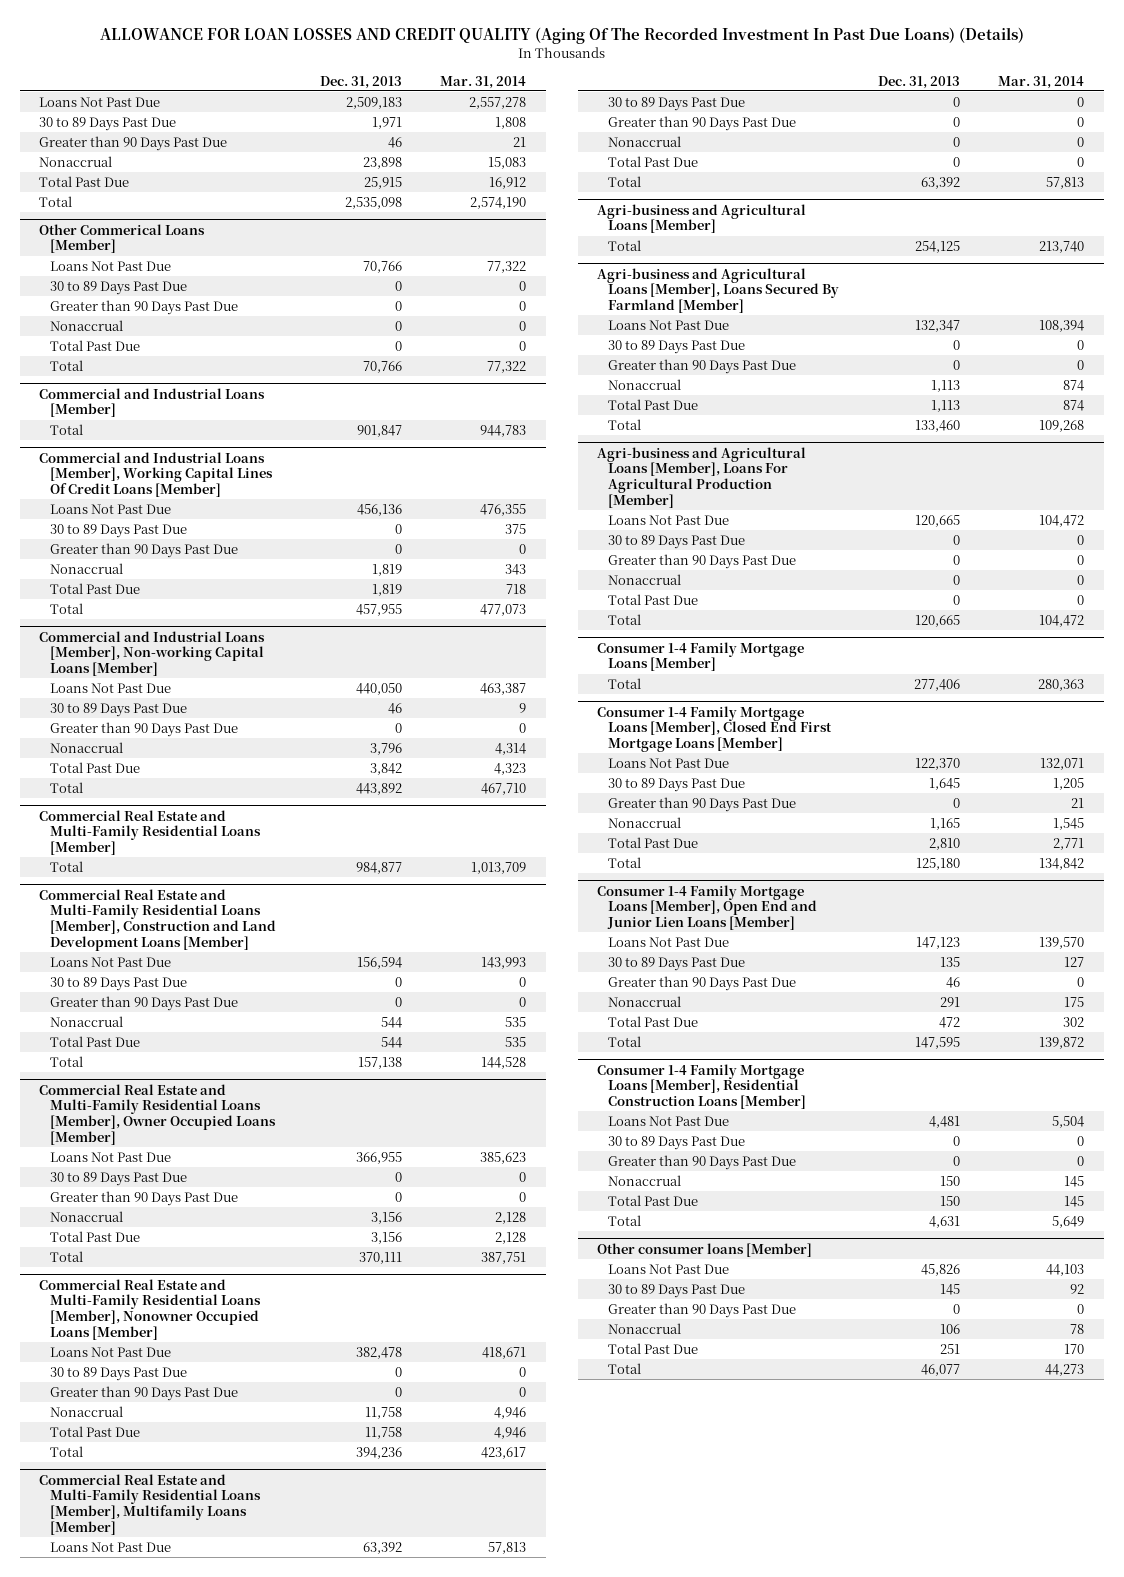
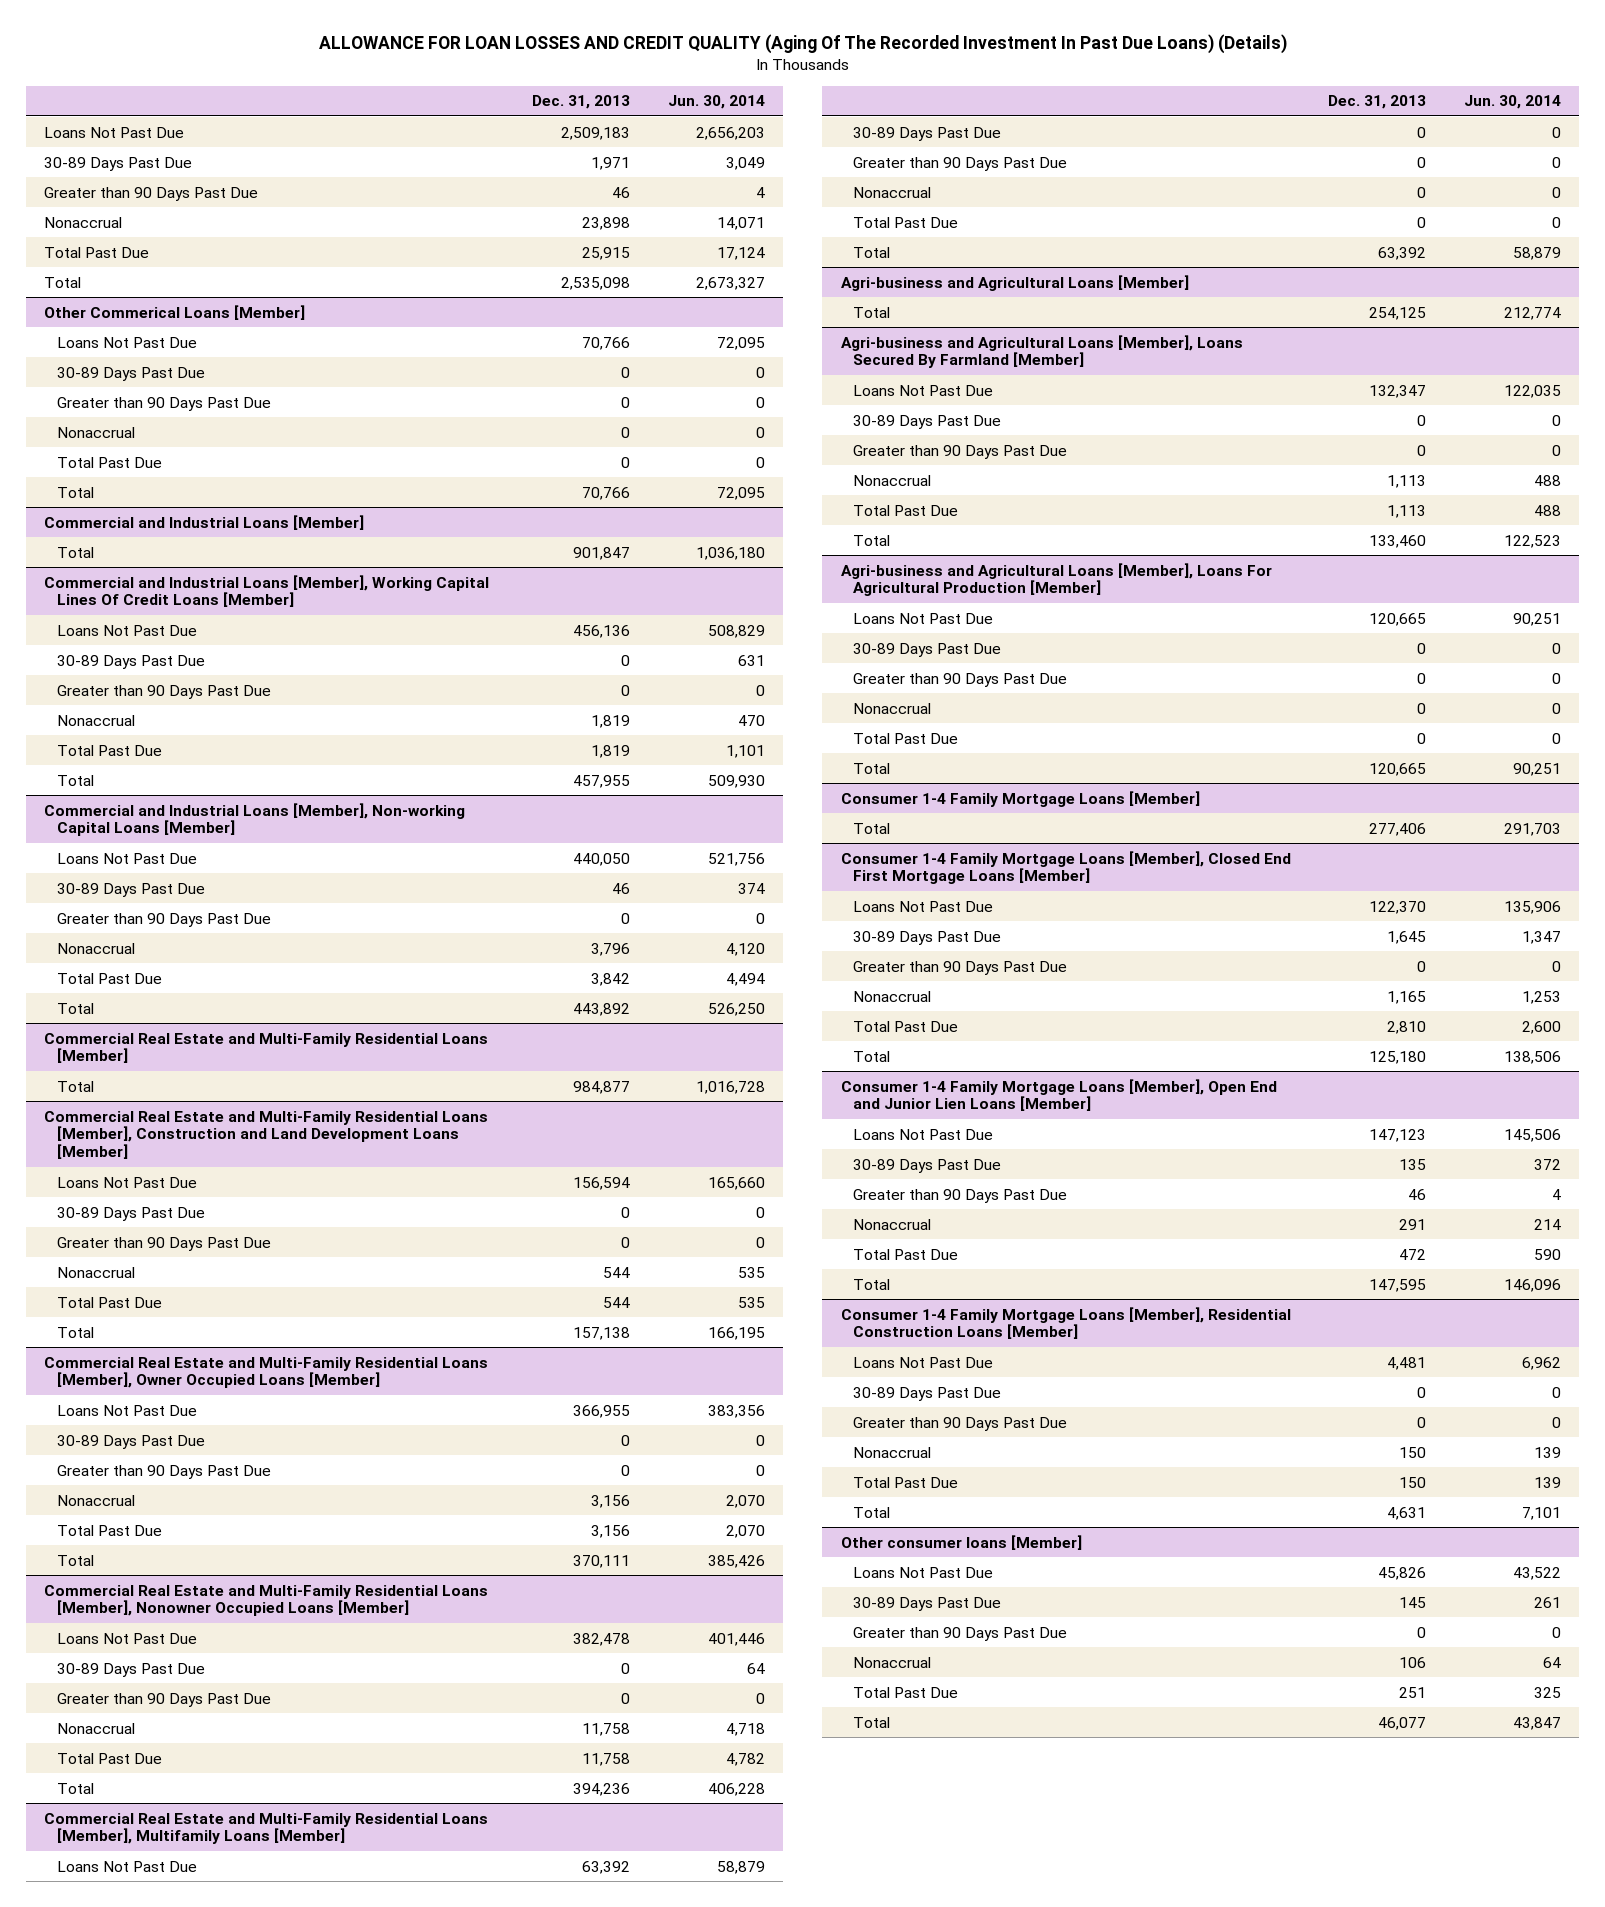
[440,75,527,89] Mar. 31, 2014 -> none
none -> [667,95,765,110] Jun. 30, 2014
[39,116,177,131] 30 to 89 Days Past Due -> [44,156,193,171] 30-89 Days Past Due
[50,280,188,295] 30 to 89 Days Past Due -> [57,366,206,381] 30-89 Days Past Due
[50,523,188,538] 30 to 89 Days Past Due -> [57,654,206,669] 30-89 Days Past Due
[50,702,188,717] 30 to 89 Days Past Due -> [57,882,206,897] 30-89 Days Past Due
[50,976,188,991] 30 to 89 Days Past Due -> [57,1206,206,1221] 30-89 Days Past Due
[50,1171,188,1186] 30 to 89 Days Past Due -> [57,1434,206,1449] 30-89 Days Past Due
[50,1366,188,1381] 30 to 89 Days Past Due -> [57,1662,206,1677] 30-89 Days Past Due
[608,96,746,111] 30 to 89 Days Past Due -> [853,126,1002,141] 30-89 Days Past Due
[608,339,746,354] 30 to 89 Days Past Due -> [853,414,1002,429] 30-89 Days Past Due
[608,534,746,549] 30 to 89 Days Past Due -> [853,642,1002,657] 30-89 Days Past Due
[608,777,746,792] 30 to 89 Days Past Due -> [853,930,1002,945] 30-89 Days Past Due
[608,956,746,971] 30 to 89 Days Past Due -> [853,1158,1002,1173] 30-89 Days Past Due
[608,1135,746,1150] 30 to 89 Days Past Due -> [853,1386,1002,1401] 30-89 Days Past Due
[608,1283,746,1298] 30 to 89 Days Past Due -> [853,1596,1002,1611] 30-89 Days Past Due

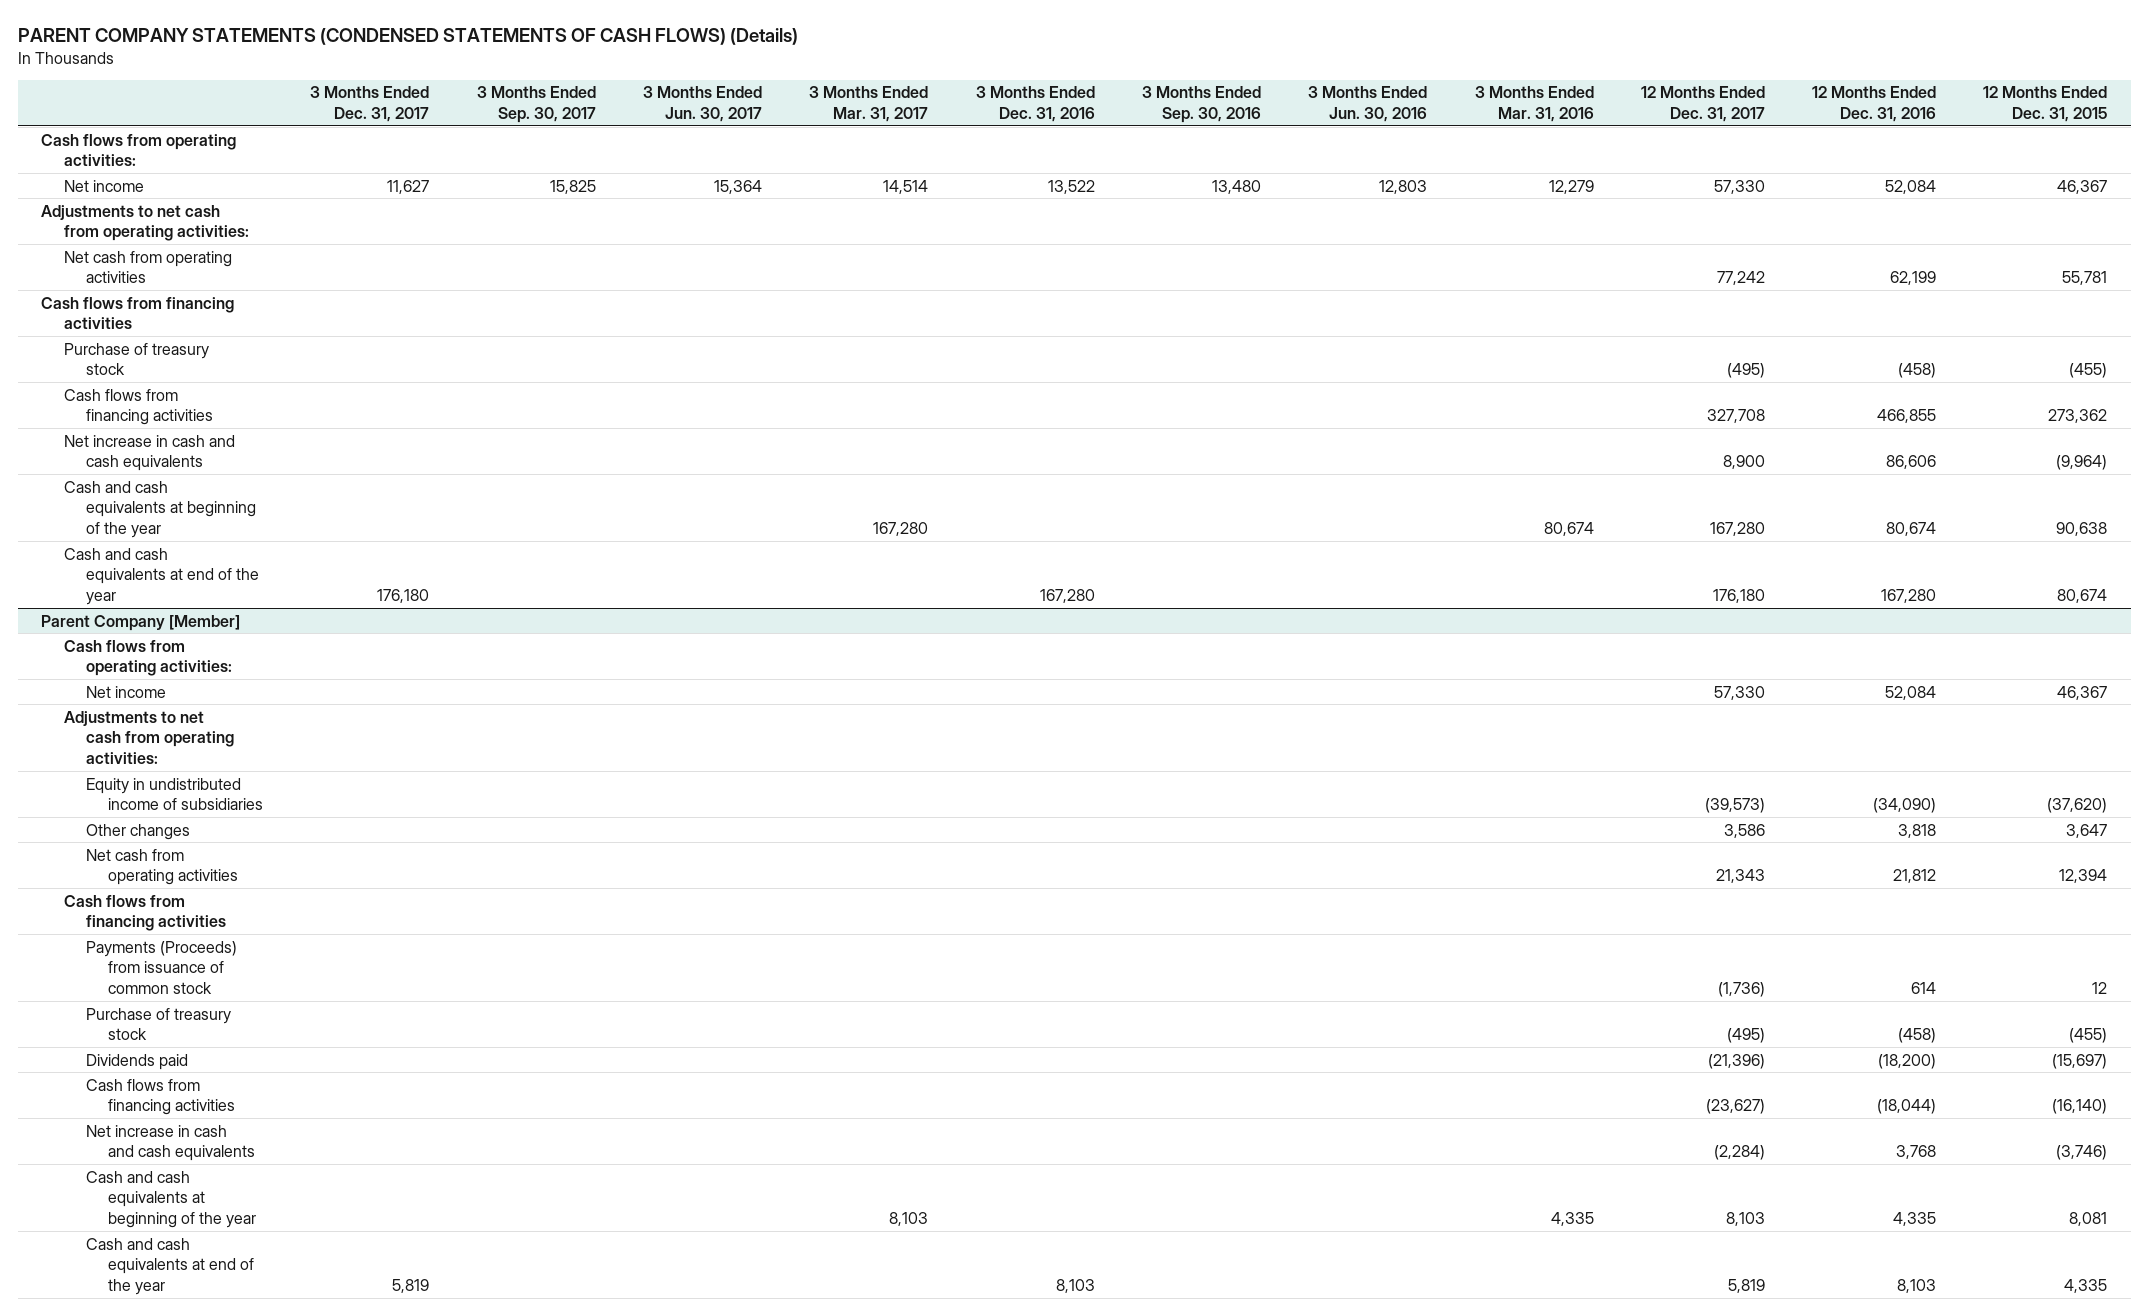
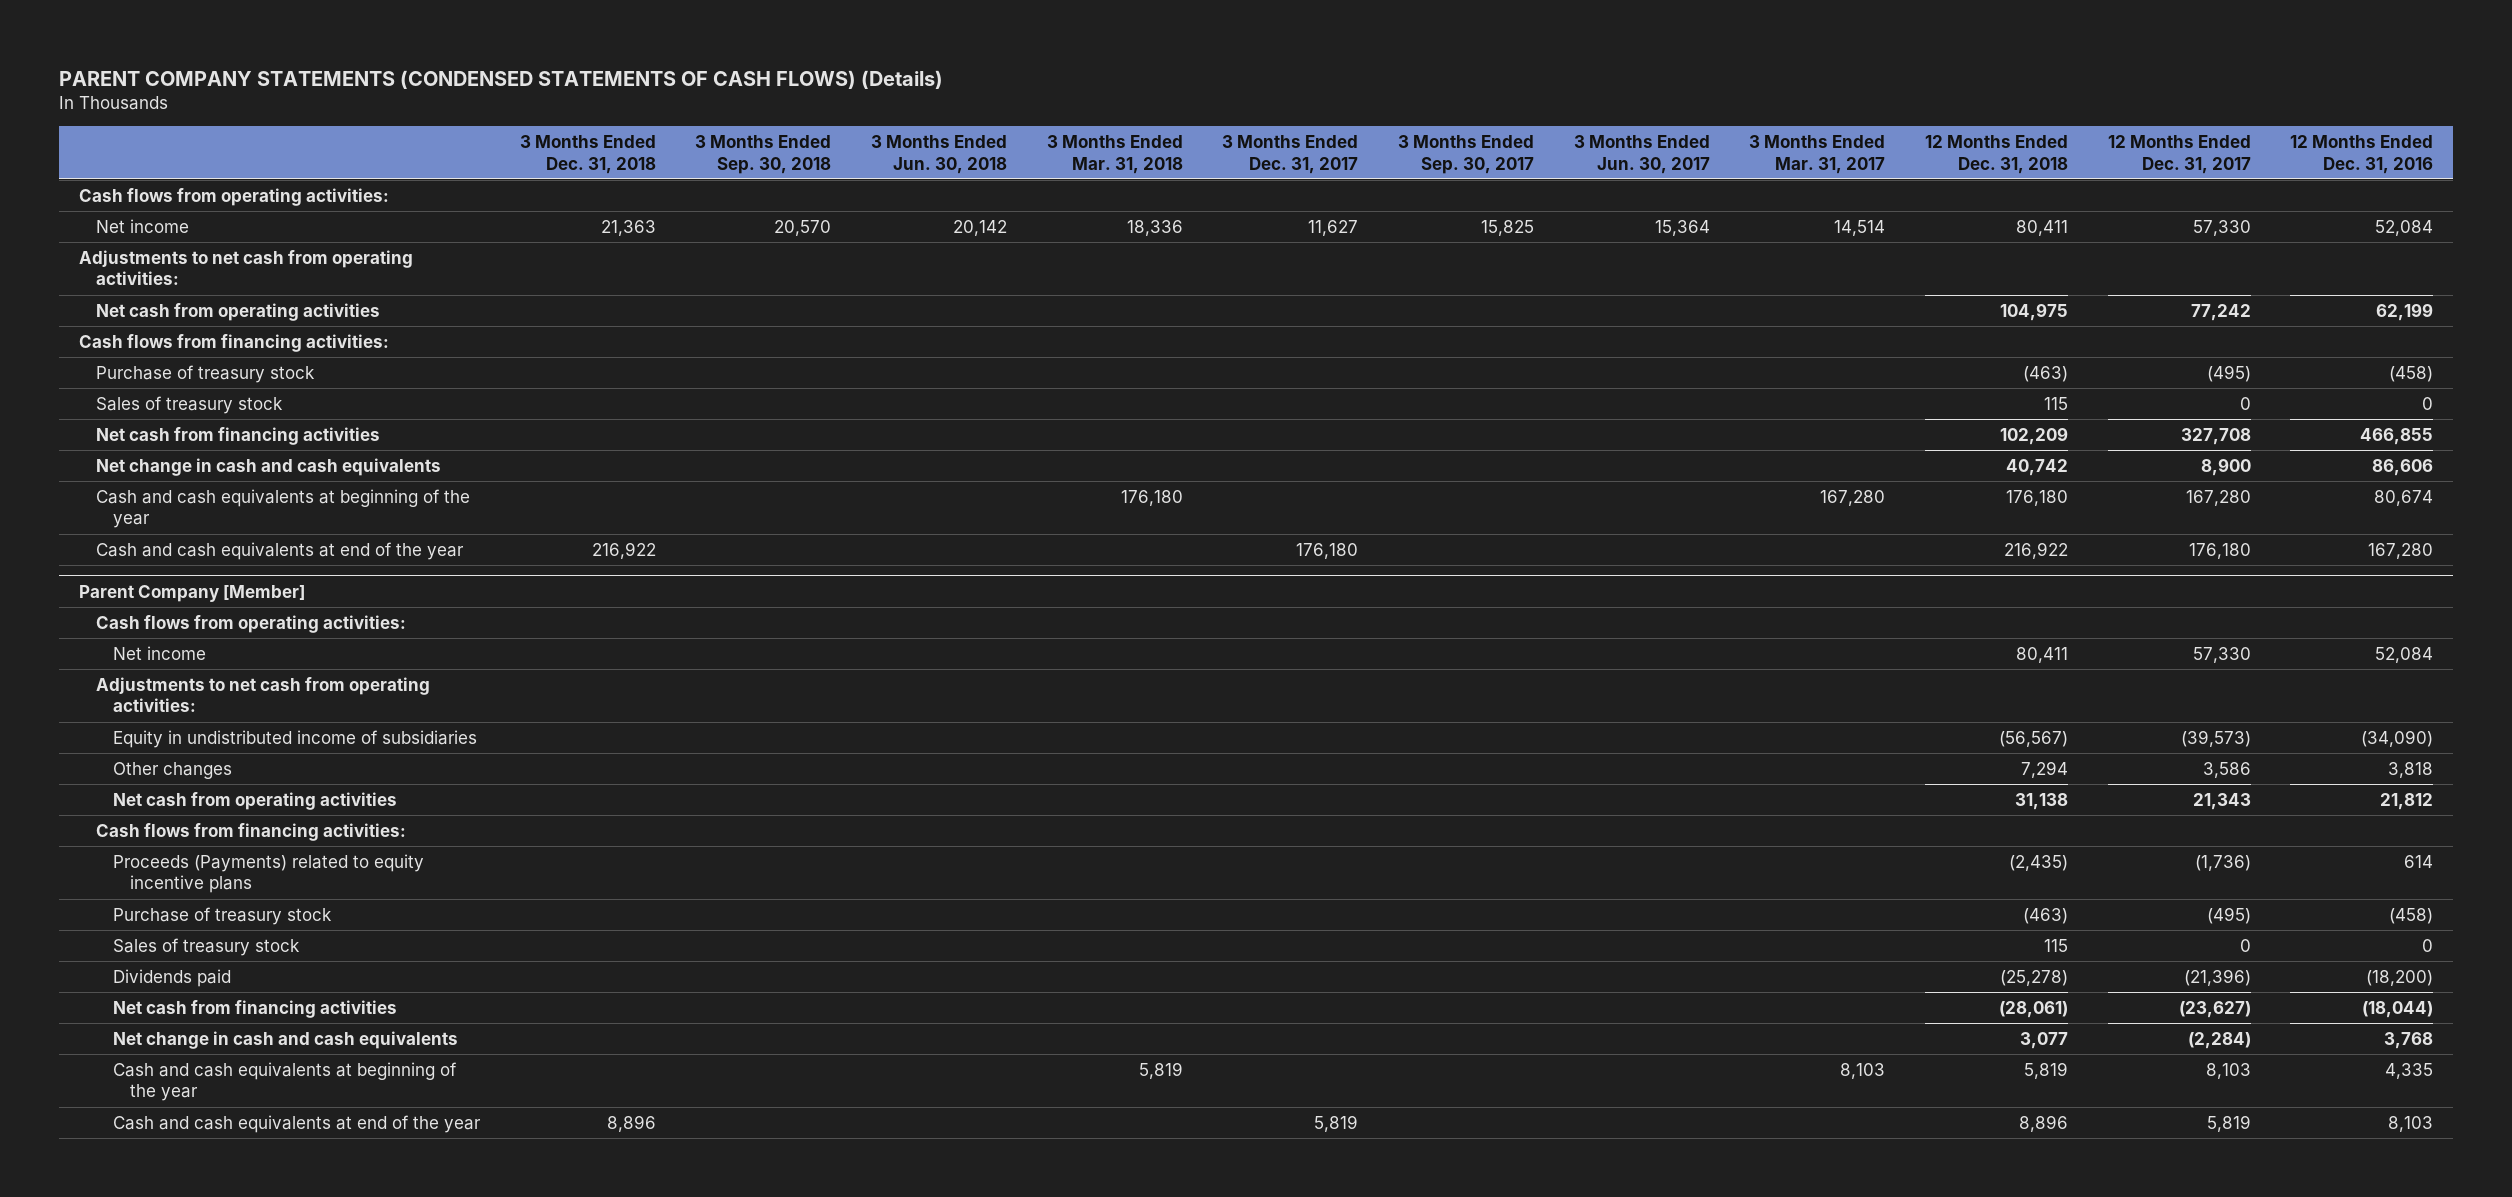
[975,86,1095,123] 3 Months Ended Dec. 31, 2016 -> none
[1141,86,1261,124] 3 Months Ended Sep. 30, 2016 -> none
[1308,86,1428,123] 3 Months Ended Jun. 30, 2016 -> none
[1474,86,1594,123] 3 Months Ended Mar. 31, 2016 -> none
[1983,86,2108,123] 12 Months Ended Dec. 31, 2015 -> none
none -> [519,135,656,174] 3 Months Ended Dec. 31, 2018
none -> [695,135,832,174] 3 Months Ended Sep. 30, 2018
none -> [870,135,1007,174] 3 Months Ended Jun. 30, 2018
none -> [1046,135,1183,174] 3 Months Ended Mar. 31, 2018
none -> [1925,135,2069,174] 12 Months Ended Dec. 31, 2018
[41,296,235,330] Cash flows from financing activities -> [78,333,389,352] Cash flows from financing activities:
none -> [95,395,283,414] Sales of treasury stock
[63,388,213,426] Cash flows from financing activities -> [95,426,380,445] Net cash from financing activities
[63,434,235,472] Net increase in cash and cash equivalents -> [95,457,441,476] Net change in cash and cash equivalents
[63,894,226,932] Cash flows from financing activities -> [95,822,406,841] Cash flows from financing activities:
[85,940,237,994] Payments (Proceeds) from issuance of common stock -> [112,853,424,894] Proceeds (Payments) related to equity incentive plans
none -> [112,937,300,956] Sales of treasury stock
[85,1078,236,1116] Cash flows from financing activities -> [112,999,397,1018] Net cash from financing activities
[85,1124,256,1162] Net increase in cash and cash equivalents -> [112,1030,458,1049] Net change in cash and cash equivalents

